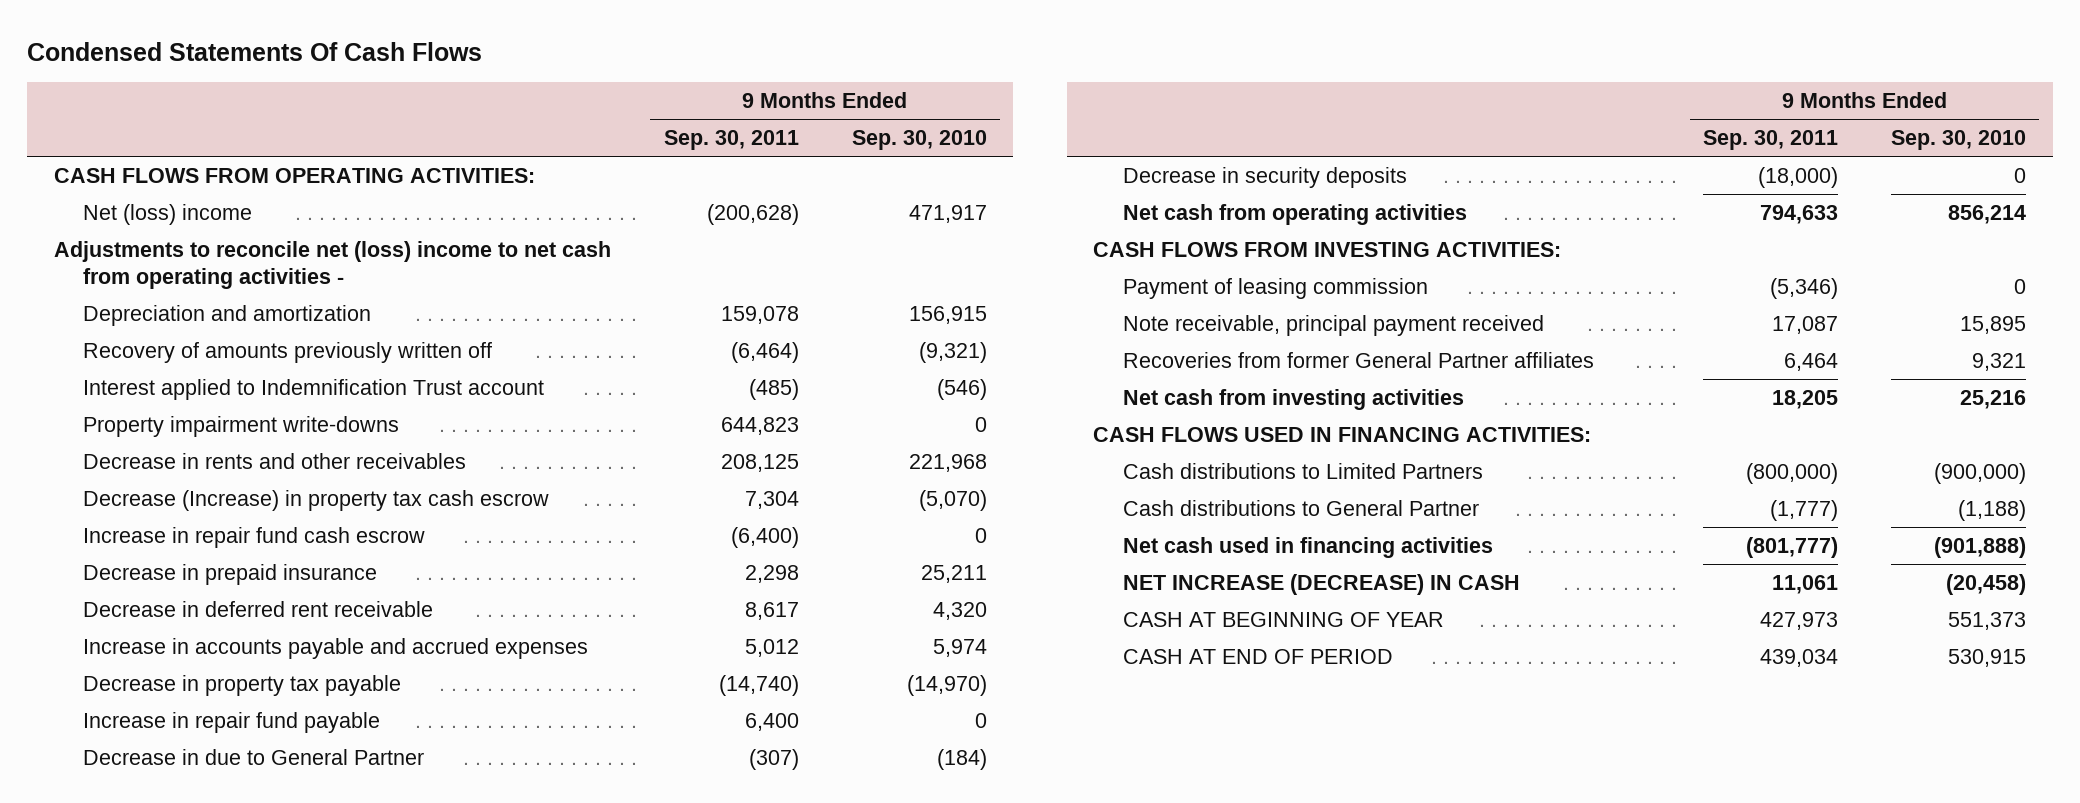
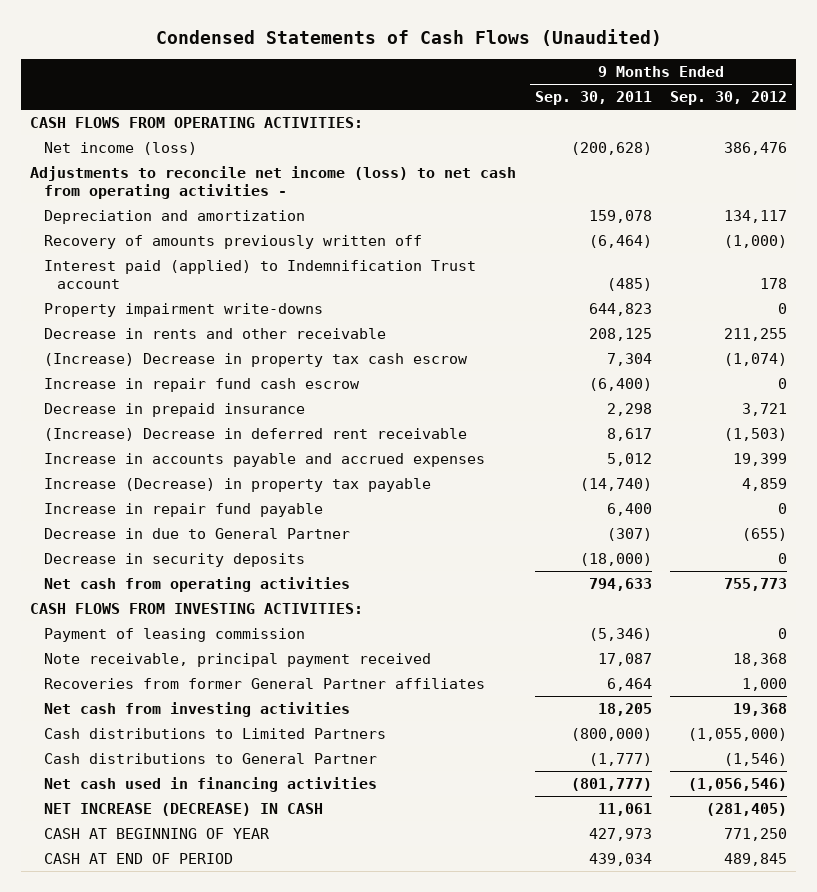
[27,41,483,61] Condensed Statements Of Cash Flows -> [155,29,662,47] Condensed Statements of Cash Flows (Unaudited)
[851,130,987,151] Sep. 30, 2010 -> none
none -> [669,91,787,106] Sep. 30, 2012
[83,203,253,225] Net (loss) income -> [43,142,197,156] Net income (loss)
[53,240,611,289] Adjustments to reconcile net (loss) income to net cash from operating activities - -> [30,166,517,200] Adjustments to reconcile net income (loss) to net cash from operating activities -
[83,378,545,400] Interest applied to Indemnification Trust account -> [43,260,476,290] Interest paid (applied) to Indemnification Trust account
[83,452,467,469] Decrease in rents and other receivables -> [43,328,386,340] Decrease in rents and other receivable
[83,489,550,511] Decrease (Increase) in property tax cash escrow -> [43,353,468,368] (Increase) Decrease in property tax cash escrow
[83,600,434,617] Decrease in deferred rent receivable -> [43,428,467,442] (Increase) Decrease in deferred rent receivable
[83,674,402,696] Decrease in property tax payable -> [43,478,431,493] Increase (Decrease) in property tax payable
[1093,426,1592,442] CASH FLOWS USED IN FINANCING ACTIVITIES: -> none

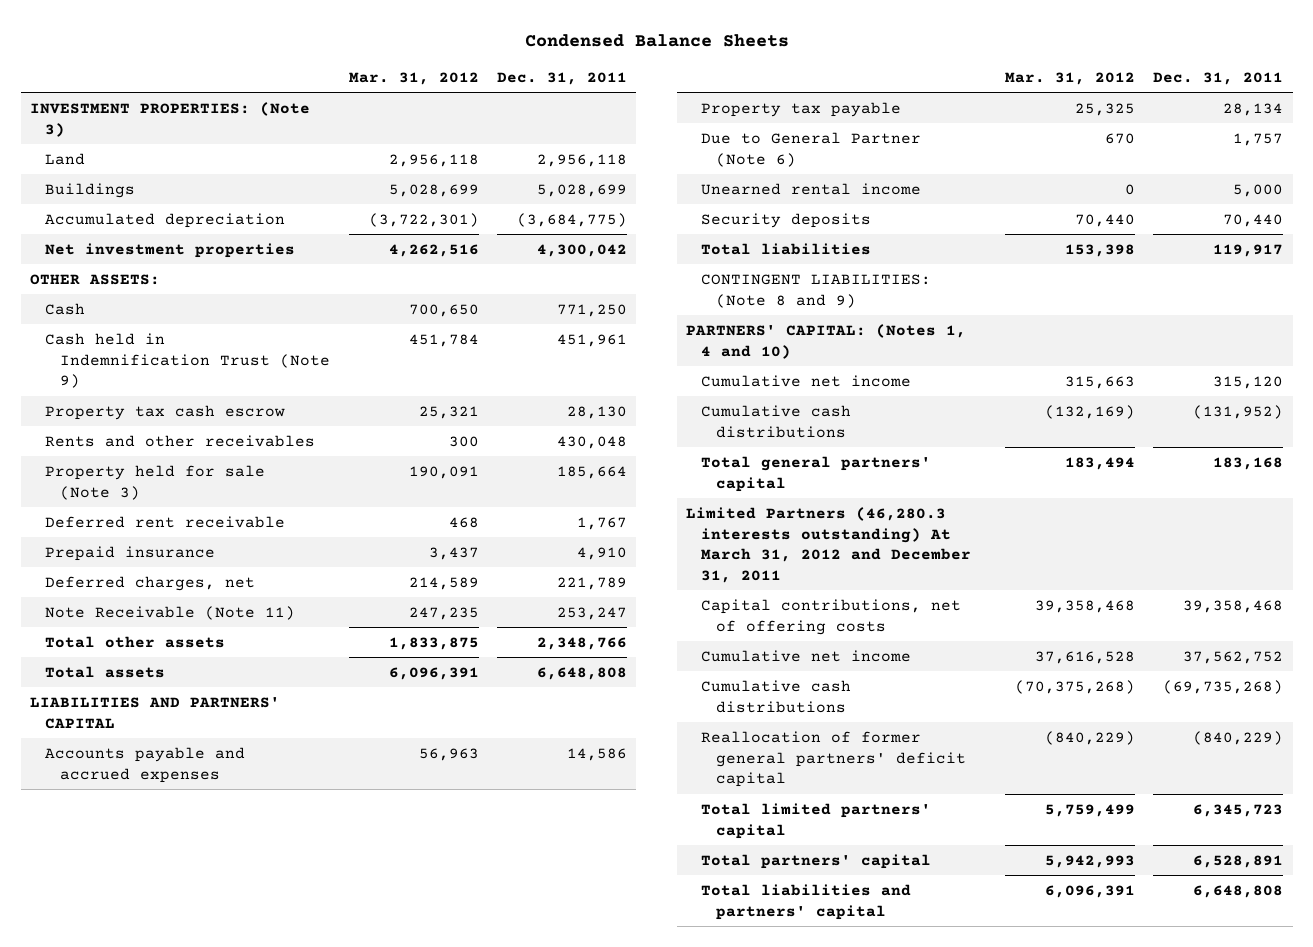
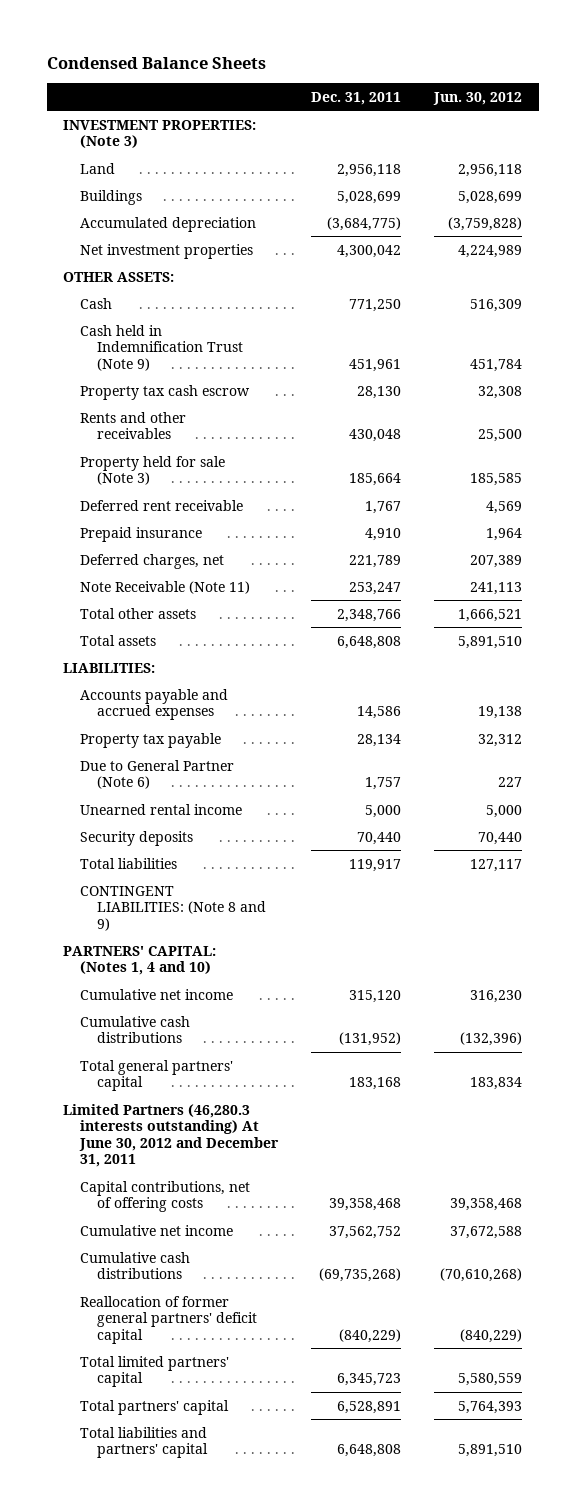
[348,72,479,86] Mar. 31, 2012 -> none
none -> [433,91,523,105] Jun. 30, 2012
[30,696,281,729] LIABILITIES AND PARTNERS' CAPITAL -> [63,662,156,673] LIABILITIES:
[686,506,972,584] Limited Partners (46,280.3 interests outstanding) At March 31, 2012 and December 31, 2011 -> [63,1103,280,1168] Limited Partners (46,280.3 interests outstanding) At June 30, 2012 and December 31, 2011

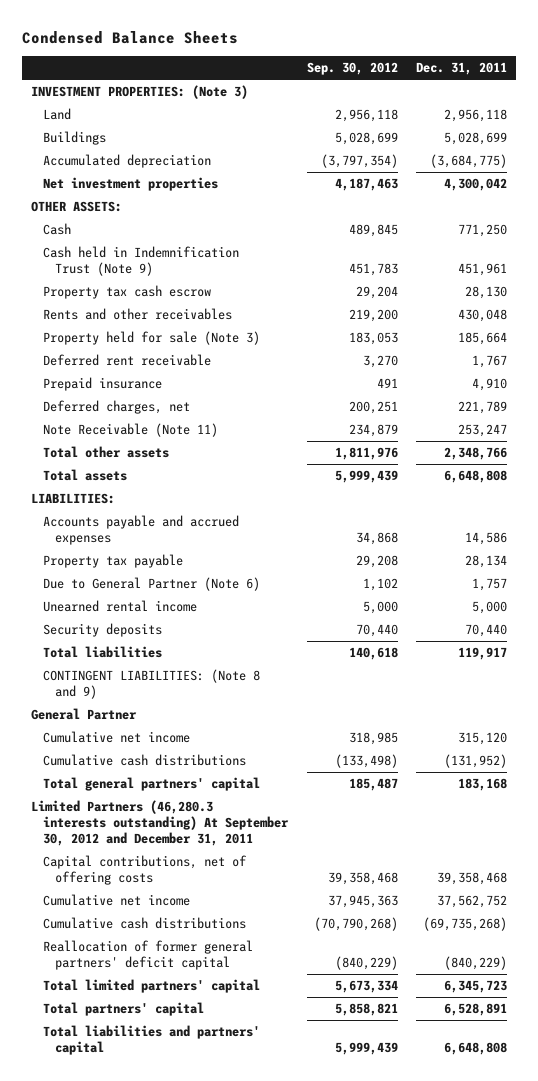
[433,91,523,105] Jun. 30, 2012 -> none
none -> [306,62,398,76] Sep. 30, 2012
[63,945,217,976] PARTNERS' CAPITAL: (Notes 1, 4 and 10) -> none
none -> [31,708,138,721] General Partner
[63,1103,280,1168] Limited Partners (46,280.3 interests outstanding) At June 30, 2012 and December 31, 2011 -> [31,800,290,847] Limited Partners (46,280.3 interests outstanding) At September 30, 2012 and December 31, 2011

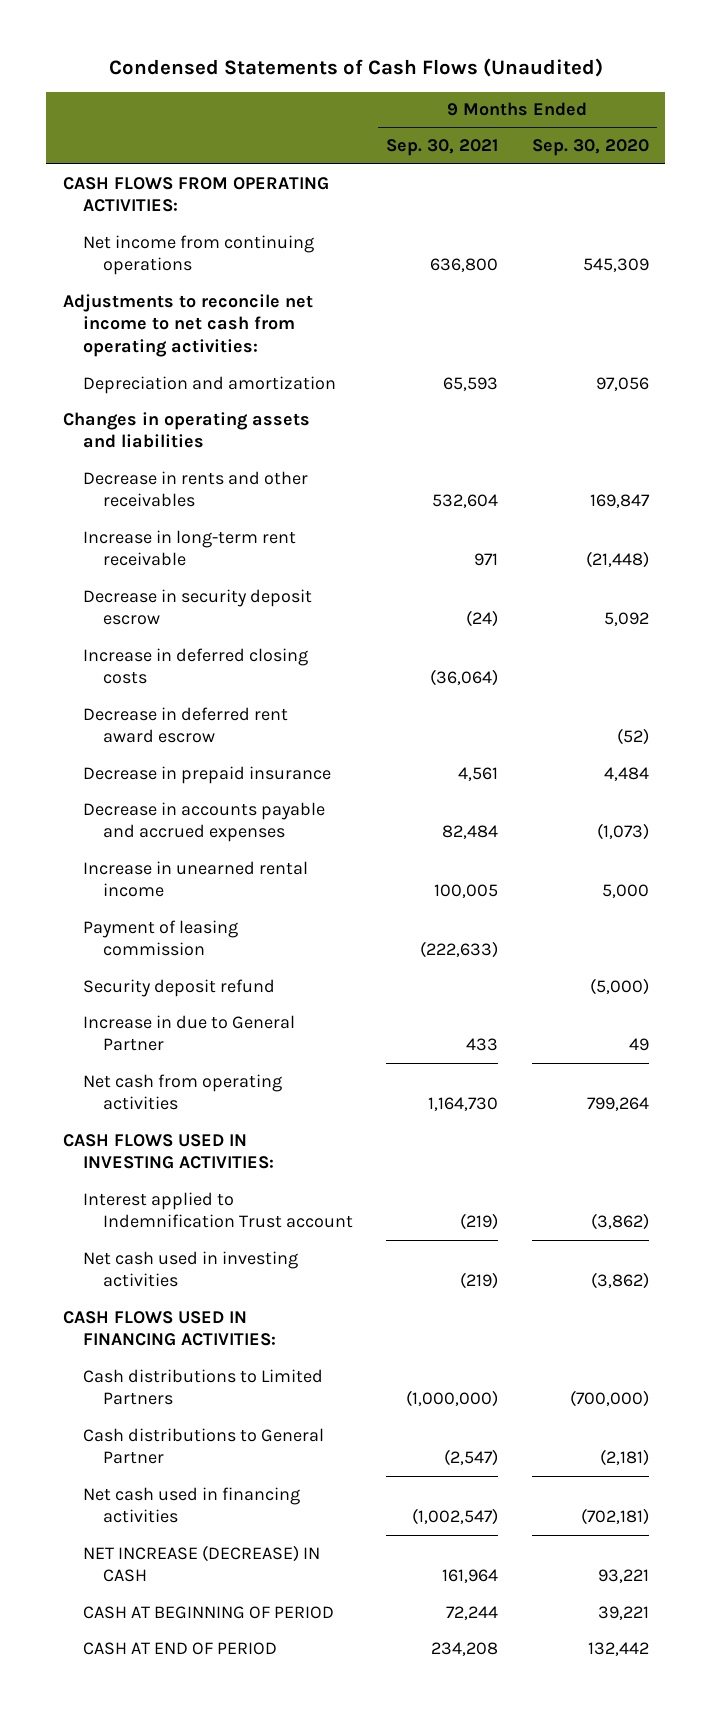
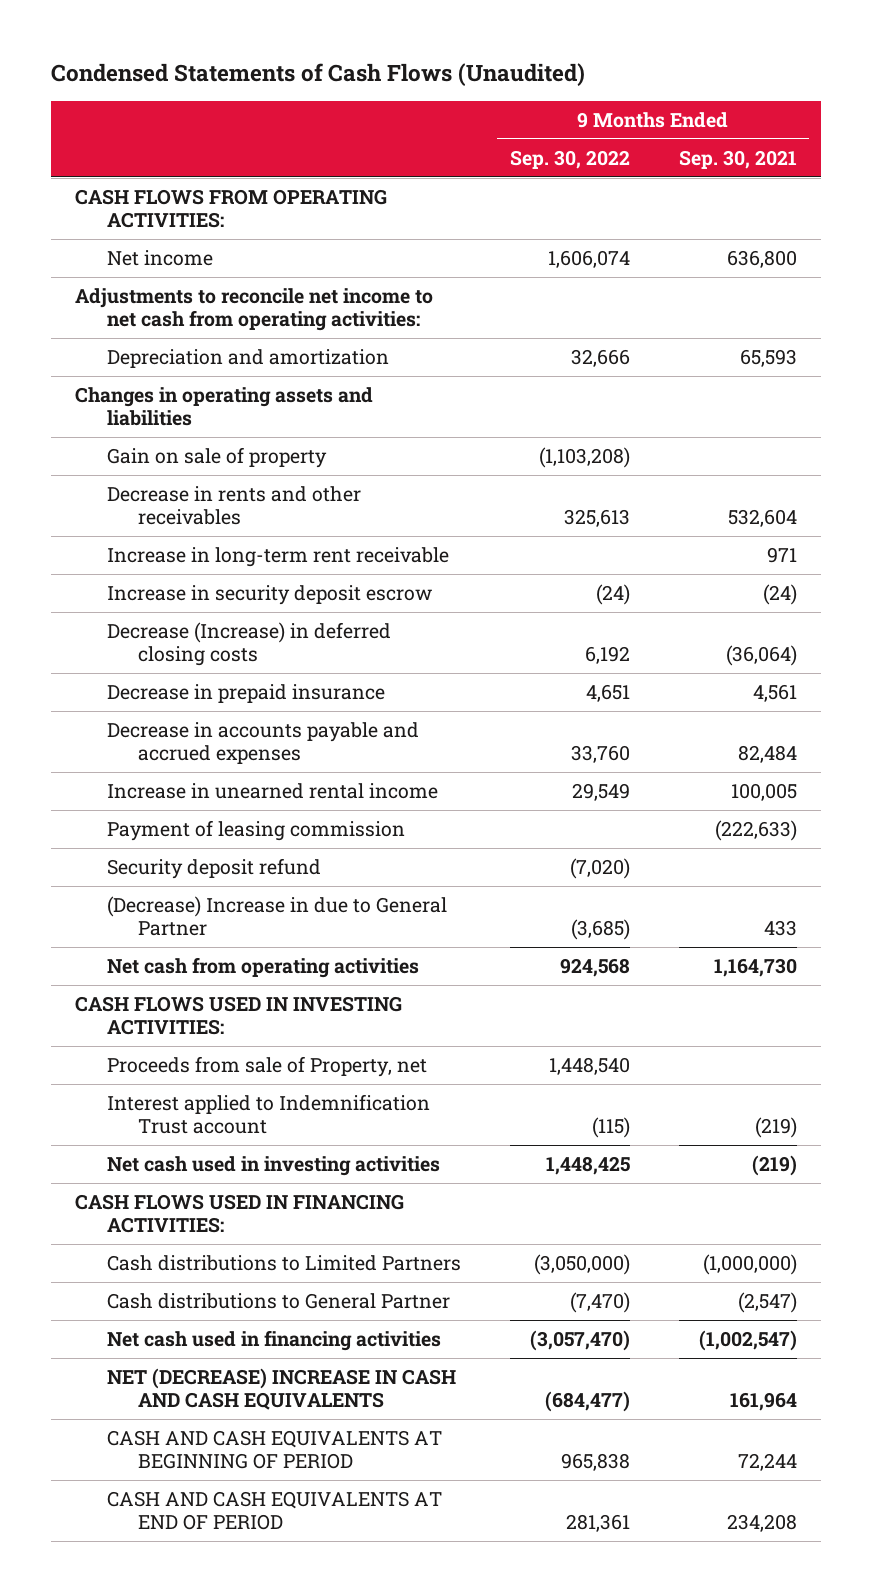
[531,139,649,157] Sep. 30, 2020 -> none
none -> [509,150,630,170] Sep. 30, 2022
[82,234,314,276] Net income from continuing operations -> [106,250,213,267] Net income
none -> [106,447,327,469] Gain on sale of property
[82,706,288,744] Decrease in deferred rent award escrow -> none
[82,588,312,626] Decrease in security deposit escrow -> [106,585,432,606] Increase in security deposit escrow
[82,647,308,685] Increase in deferred closing costs -> [106,622,391,667] Decrease (Increase) in deferred closing costs
[82,1014,295,1052] Increase in due to General Partner -> [106,896,447,937] (Decrease) Increase in due to General Partner
none -> [106,1056,427,1078] Proceeds from sale of Property, net
[82,1544,320,1583] NET INCREASE (DECREASE) IN CASH -> [106,1368,456,1411] NET (DECREASE) INCREASE IN CASH AND CASH EQUIVALENTS
[82,1605,334,1619] CASH AT BEGINNING OF PERIOD -> [106,1430,442,1470] CASH AND CASH EQUIVALENTS AT BEGINNING OF PERIOD
[82,1641,277,1655] CASH AT END OF PERIOD -> [106,1491,442,1531] CASH AND CASH EQUIVALENTS AT END OF PERIOD

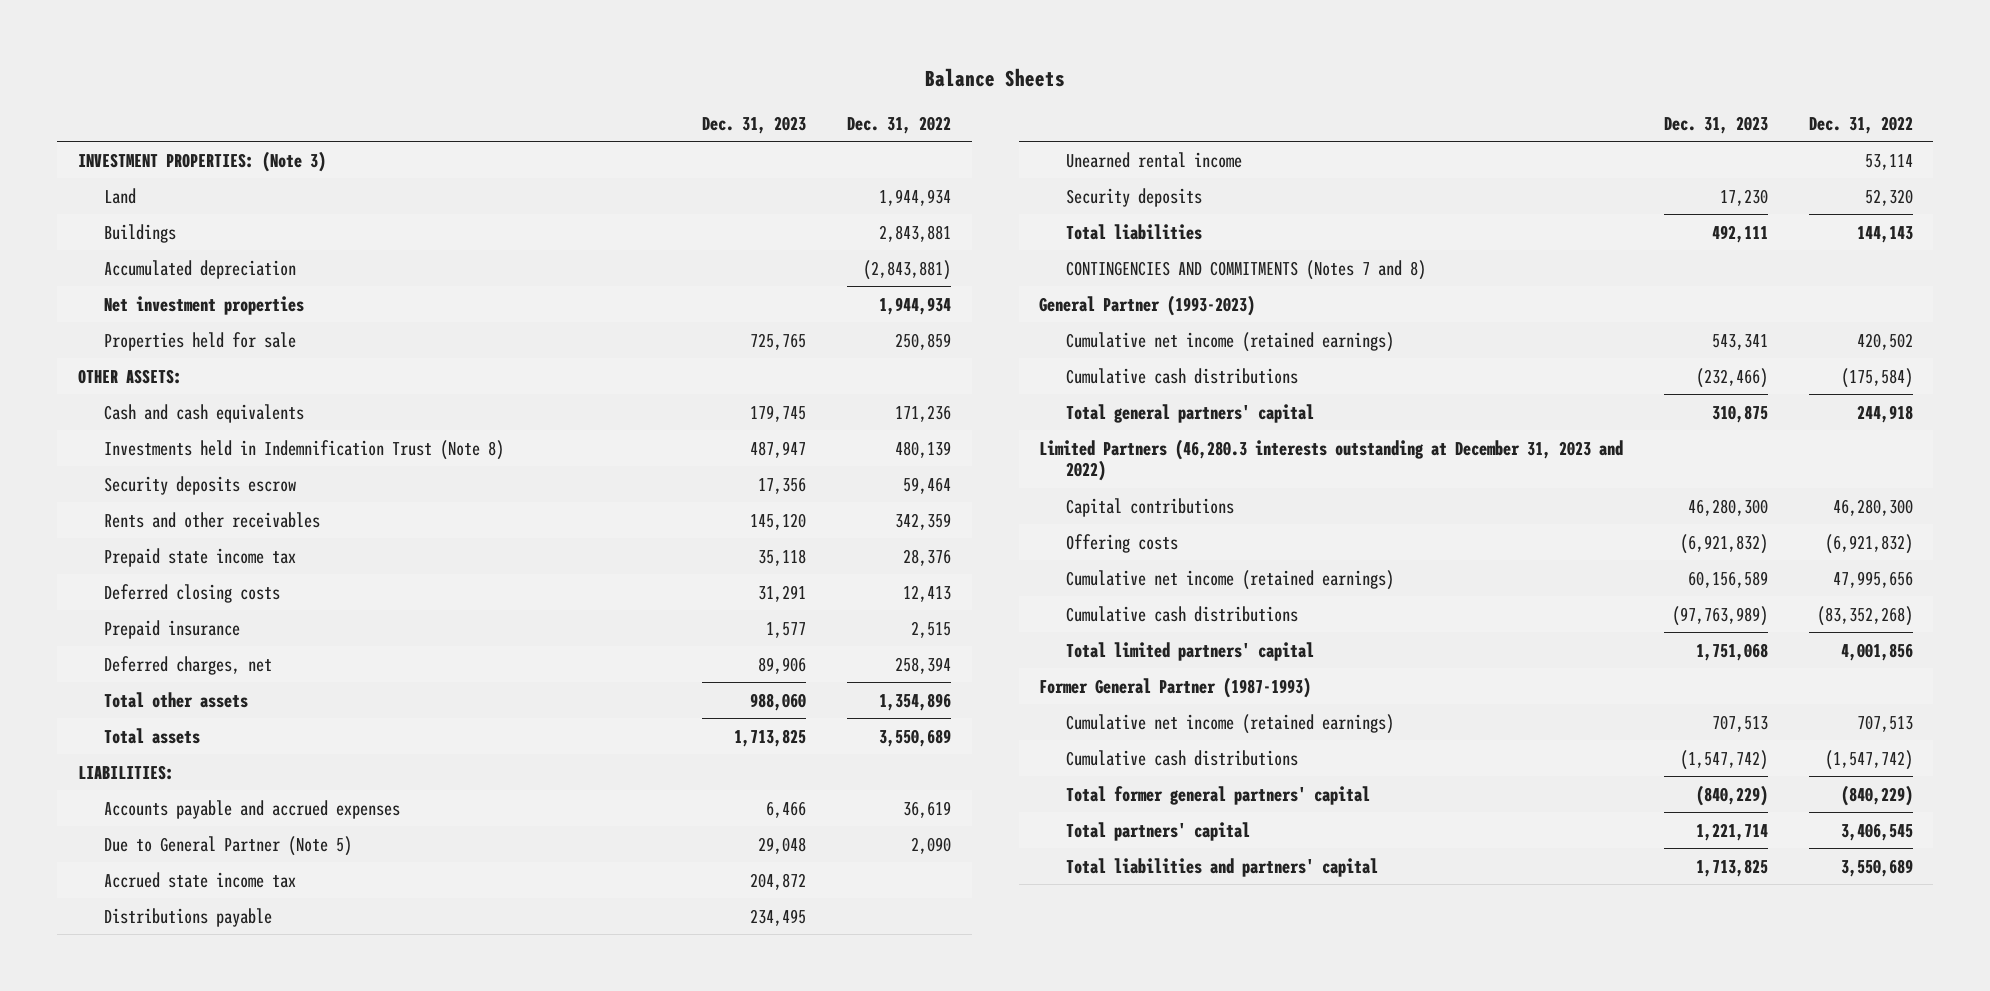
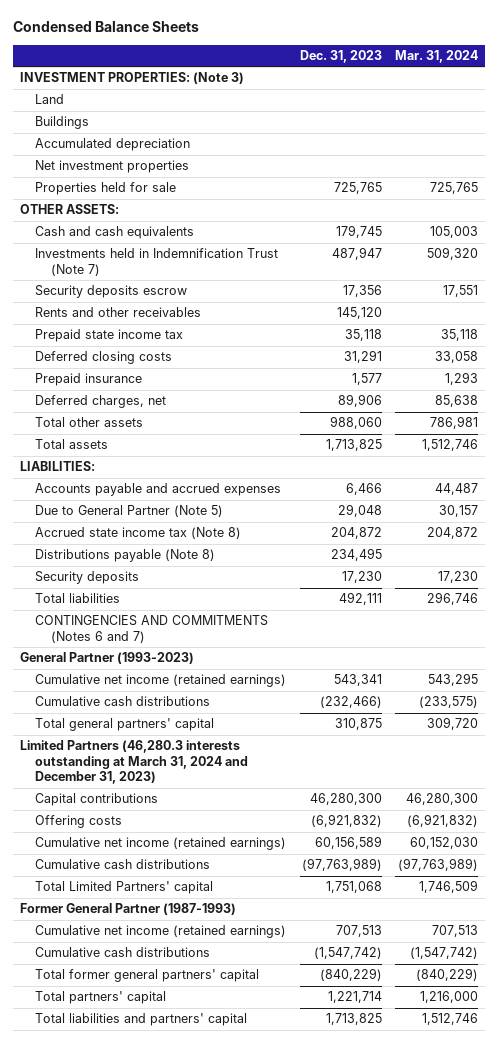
[925,68,1066,88] Balance Sheets -> [13,21,200,33] Condensed Balance Sheets
[847,115,952,134] Dec. 31, 2022 -> none
none -> [394,49,478,63] Mar. 31, 2024
[104,439,505,460] Investments held in Indemnification Trust (Note 8) -> [35,248,279,276] Investments held in Indemnification Trust (Note 7)
[1065,151,1242,168] Unearned rental income -> none
[104,871,297,888] Accrued state income tax -> [35,527,242,540] Accrued state income tax (Note 8)
[104,907,273,927] Distributions payable -> [35,549,216,563] Distributions payable (Note 8)
[1065,259,1426,280] CONTINGENCIES AND COMMITMENTS (Notes 7 and 8) -> [35,615,269,643] CONTINGENCIES AND COMMITMENTS (Notes 6 and 7)
[1038,438,1623,482] Limited Partners (46,280.3 interests outstanding at December 31, 2023 and 2022) -> [19,740,249,785] Limited Partners (46,280.3 interests outstanding at March 31, 2024 and December 31, 2023)
[1065,641,1314,661] Total limited partners' capital -> [35,881,214,895] Total Limited Partners' capital

